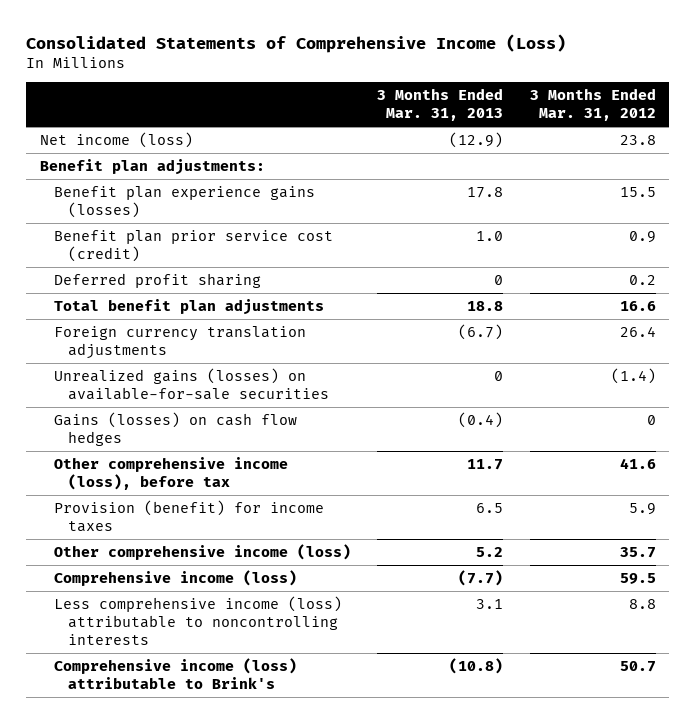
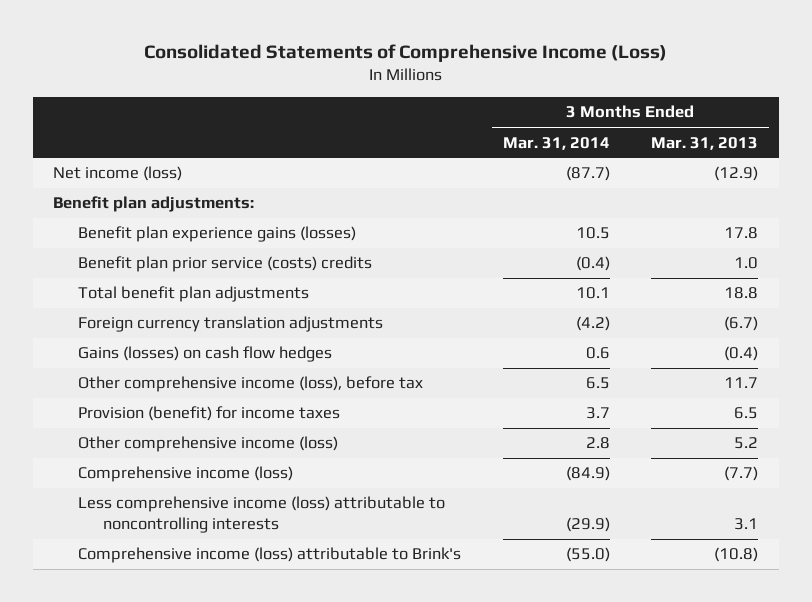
[529,88,656,122] 3 Months Ended Mar. 31, 2012 -> none
none -> [502,136,610,150] Mar. 31, 2014
[53,273,261,289] Deferred profit sharing -> none
[53,230,333,262] Benefit plan prior service cost (credit) -> [78,256,373,273] Benefit plan prior service (costs) credits
[53,368,329,400] Unrealized gains (losses) on available-for-sale securities -> none

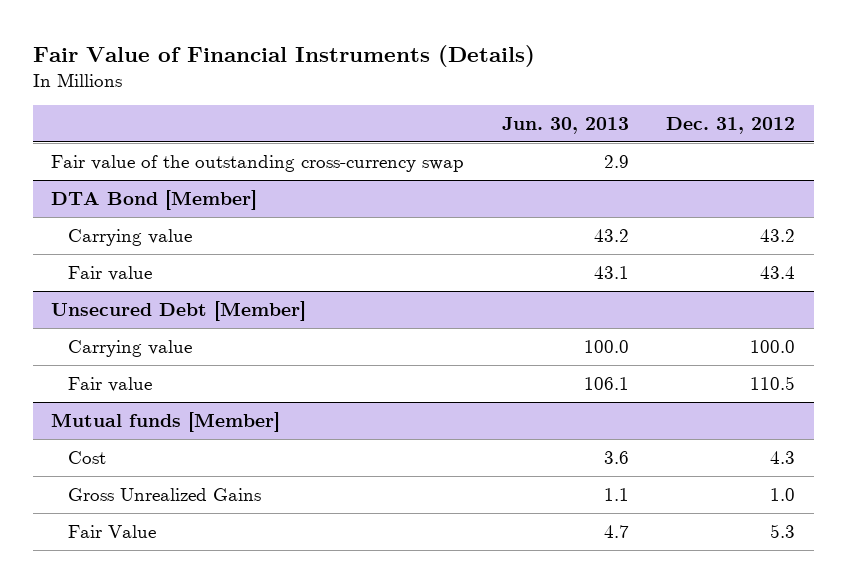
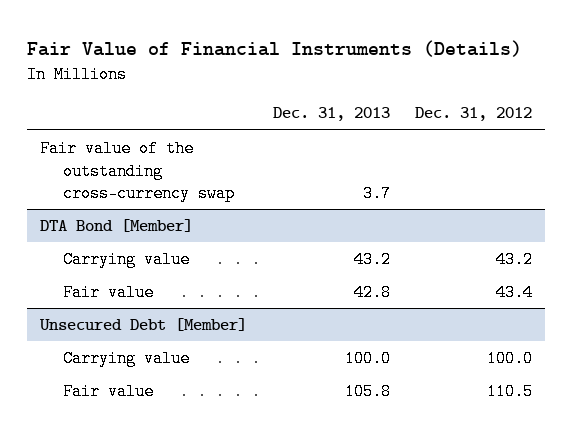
[501,116,629,134] Jun. 30, 2013 -> none
none -> [272,107,390,122] Dec. 31, 2013
[51,411,281,432] Mutual funds [Member] -> none
[68,450,107,464] Cost -> none
[68,487,262,501] Gross Unrealized Gains -> none
[68,524,157,538] Fair Value -> none

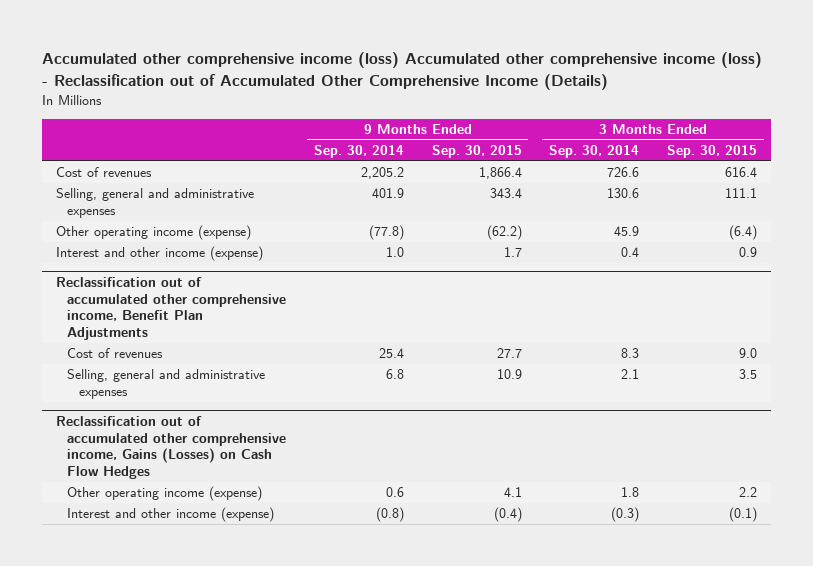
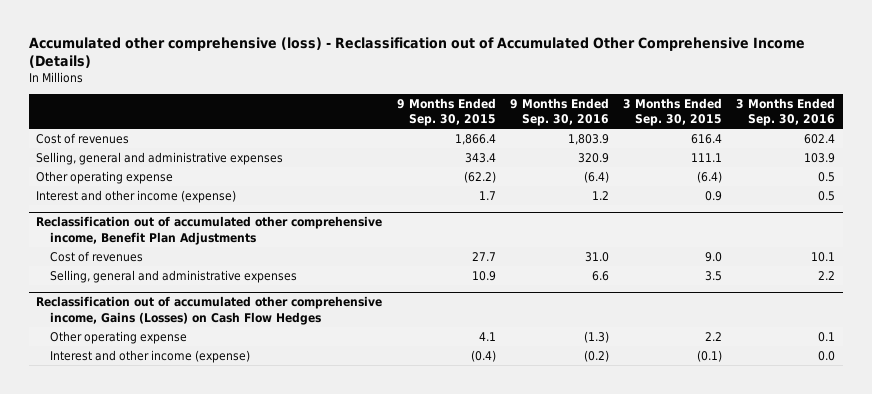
[42,52,763,90] Accumulated other comprehensive income (loss) Accumulated other comprehensive income (loss) - Reclassification out of Accumulated Other Comprehensive Income (Details) -> [29,36,806,69] Accumulated other comprehensive (loss) - Reclassification out of Accumulated Other Comprehensive Income (Details)
[313,145,404,159] Sep. 30, 2014 -> none
[549,145,640,159] Sep. 30, 2014 -> none
none -> [509,97,609,127] 9 Months Ended Sep. 30, 2016
none -> [736,97,836,127] 3 Months Ended Sep. 30, 2016
[56,225,252,241] Other operating income (expense) -> [36,170,174,184] Other operating expense
[67,486,263,502] Other operating income (expense) -> [49,330,187,344] Other operating expense

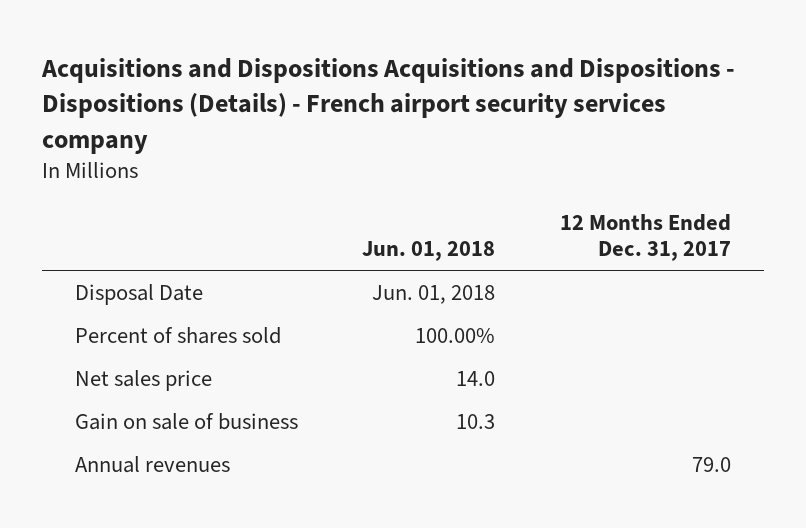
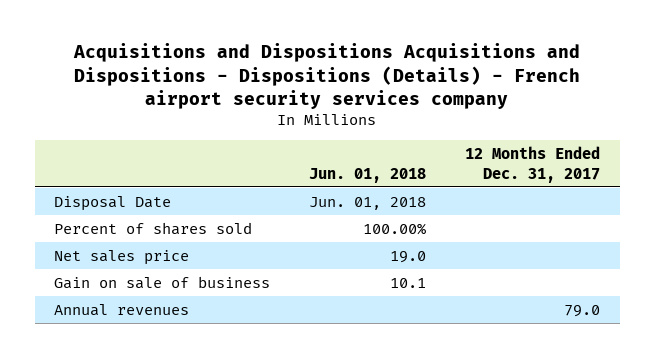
[456,370,496,386] 14.0 -> [390,250,427,263] 19.0
[456,413,496,429] 10.3 -> [390,277,427,288] 10.1

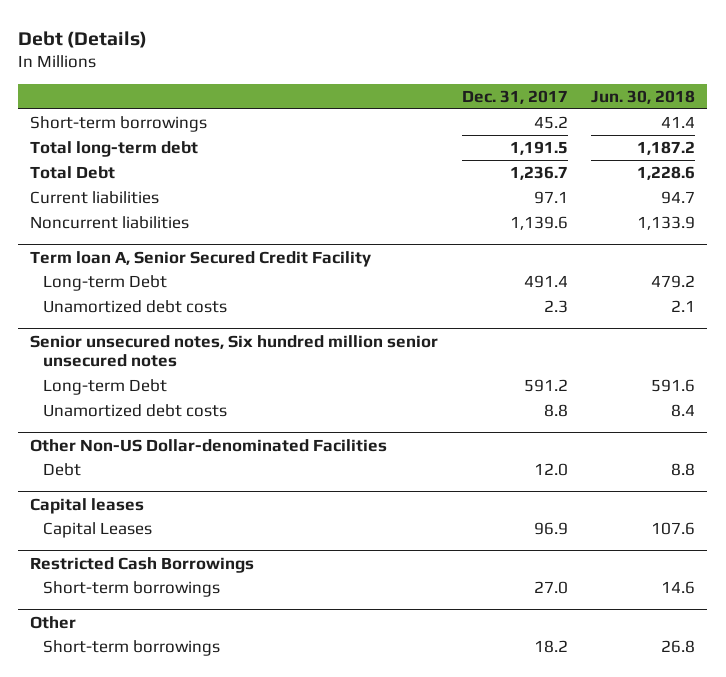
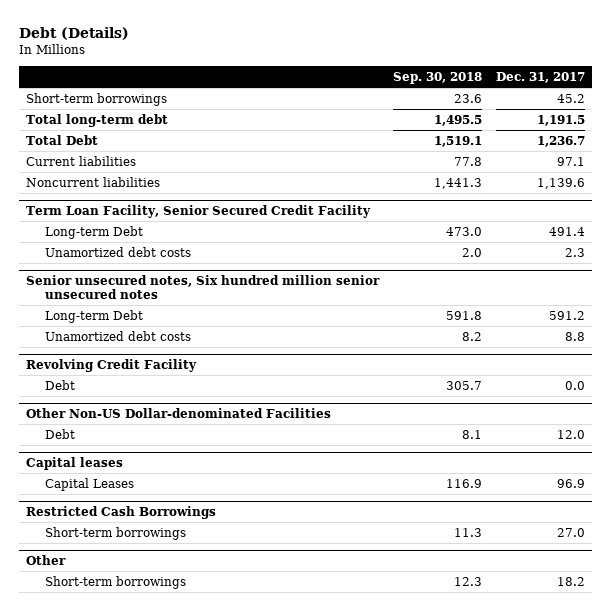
[591,89,696,104] Jun. 30, 2018 -> none
none -> [392,72,482,85] Sep. 30, 2018
[30,250,372,267] Term loan A, Senior Secured Credit Facility -> [25,204,371,218] Term Loan Facility, Senior Secured Credit Facility
none -> [25,358,197,372] Revolving Credit Facility
none -> [44,379,75,390] Debt

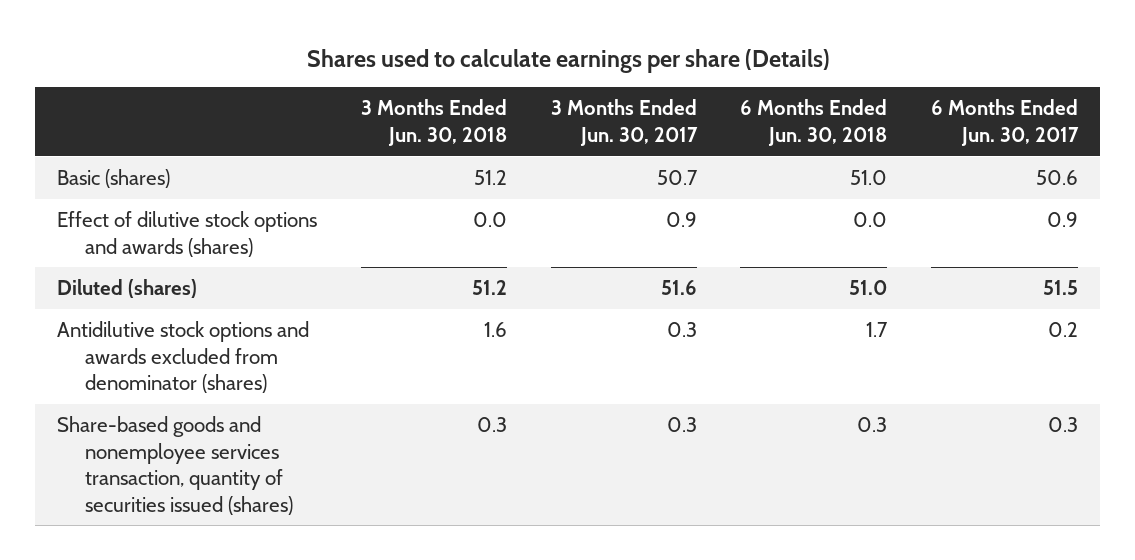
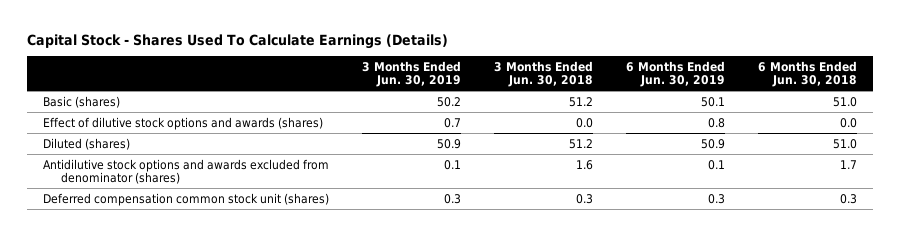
[306,48,830,73] Shares used to calculate earnings per share (Details) -> [26,33,448,49] Capital Stock - Shares Used To Calculate Earnings (Details)
[550,99,698,147] 3 Months Ended Jun. 30, 2017 -> none
[931,99,1080,147] 6 Months Ended Jun. 30, 2017 -> none
none -> [362,60,462,88] 3 Months Ended Jun. 30, 2019
none -> [626,60,726,88] 6 Months Ended Jun. 30, 2019
[56,415,294,515] Share-based goods and nonemployee services transaction, quantity of securities issued (shares) -> [43,192,330,206] Deferred compensation common stock unit (shares)

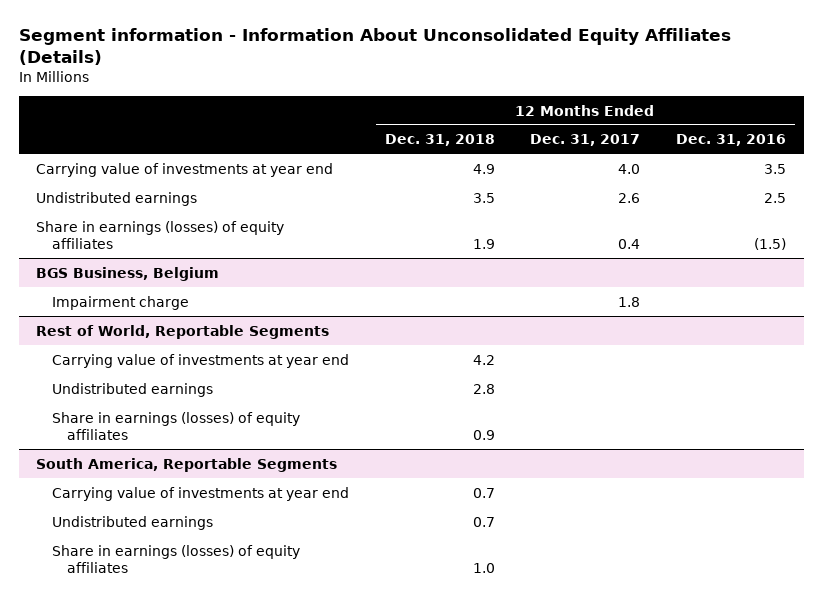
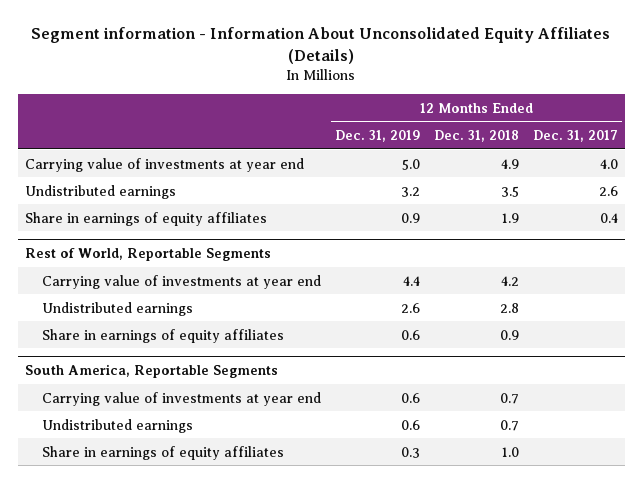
[675,134,786,147] Dec. 31, 2016 -> none
none -> [334,130,420,143] Dec. 31, 2019
[36,266,220,281] BGS Business, Belgium -> none
[51,295,189,310] Impairment charge -> none
[36,220,285,250] Share in earnings (losses) of equity affiliates -> [24,211,267,226] Share in earnings of equity affiliates
[51,411,300,441] Share in earnings (losses) of equity affiliates -> [41,328,284,343] Share in earnings of equity affiliates
[51,544,300,574] Share in earnings (losses) of equity affiliates -> [41,445,284,460] Share in earnings of equity affiliates

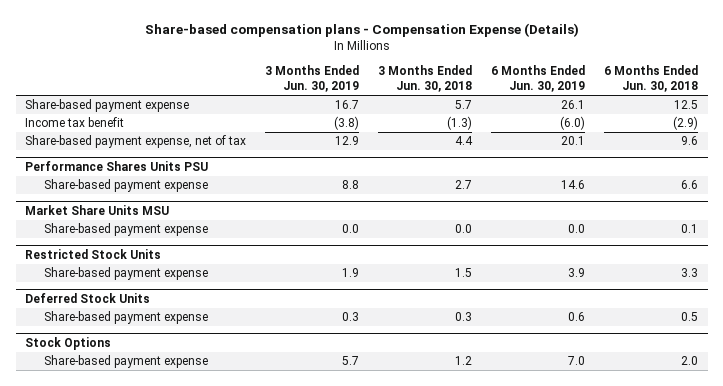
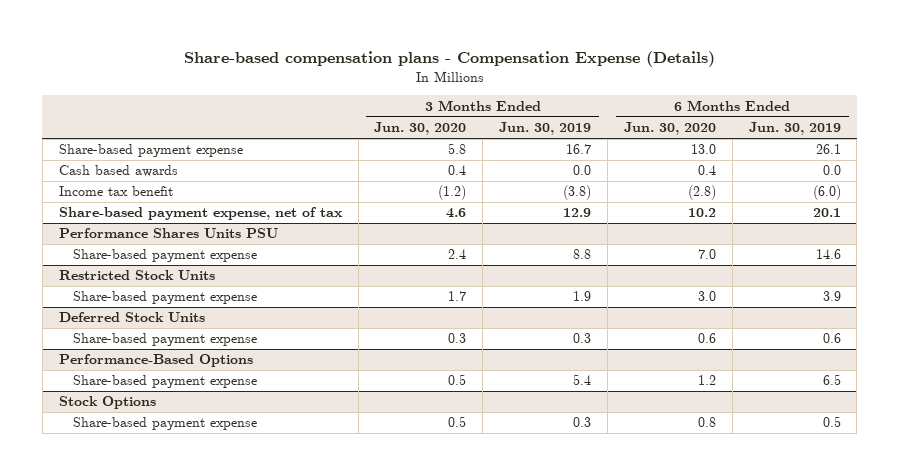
[378,65,473,93] 3 Months Ended Jun. 30, 2018 -> none
[604,65,699,93] 6 Months Ended Jun. 30, 2018 -> none
none -> [374,122,467,136] Jun. 30, 2020
none -> [623,122,716,136] Jun. 30, 2020
none -> [58,165,178,178] Cash based awards
[25,204,170,215] Market Share Units MSU -> none
[44,223,209,237] Share-based payment expense -> none
none -> [58,354,253,368] Performance-Based Options
none -> [73,375,258,389] Share-based payment expense
[342,356,360,366] 5.7 -> [573,417,592,428] 0.3
[568,356,586,366] 7.0 -> [822,416,841,428] 0.5

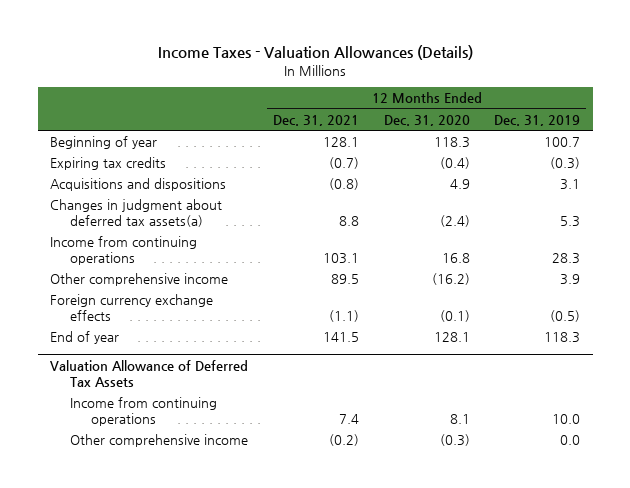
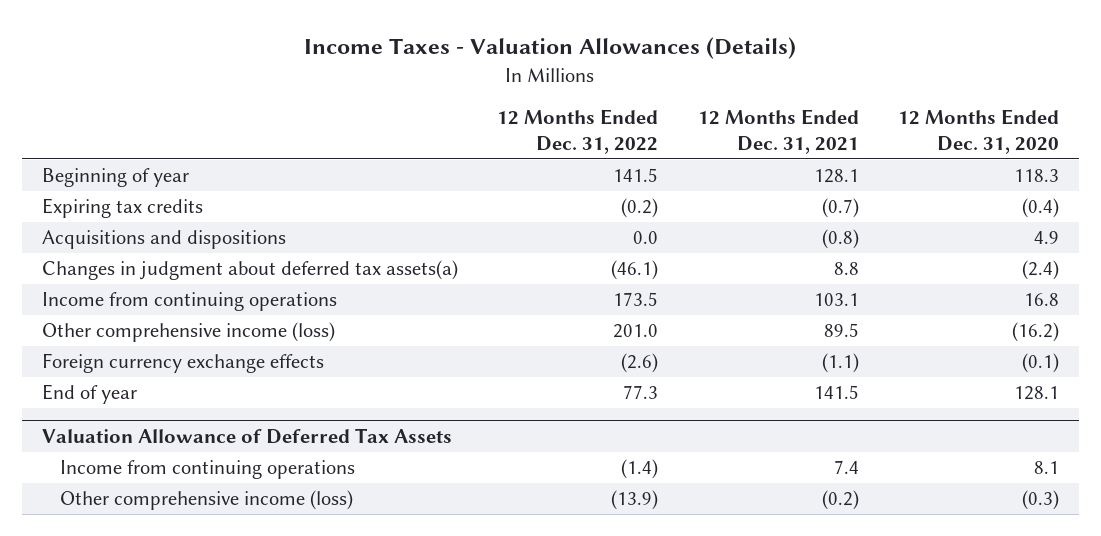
[494,114,581,126] Dec. 31, 2019 -> none
none -> [497,109,659,154] 12 Months Ended Dec. 31, 2022
[49,273,228,287] Other comprehensive income -> [42,322,336,343] Other comprehensive income (loss)
[70,434,249,448] Other comprehensive income -> [60,490,354,511] Other comprehensive income (loss)

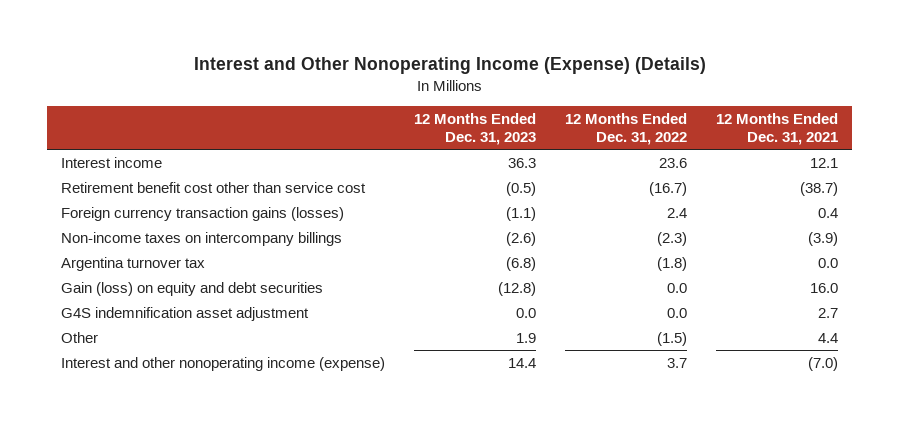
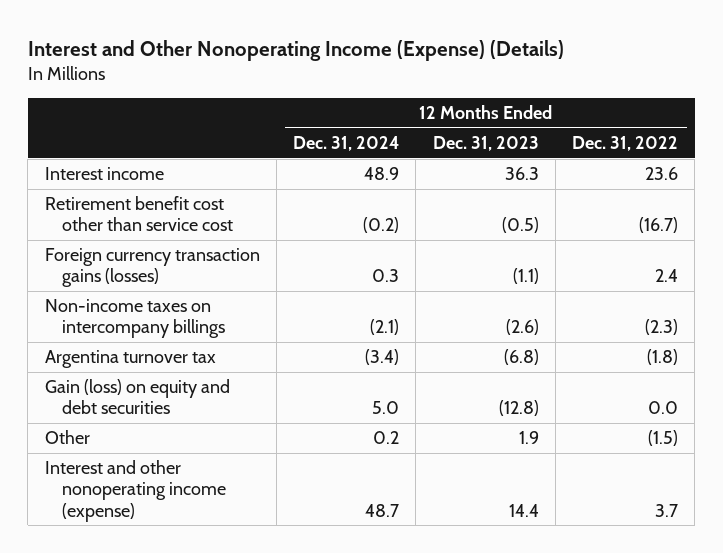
[715,112,838,145] 12 Months Ended Dec. 31, 2021 -> none
none -> [293,135,400,151] Dec. 31, 2024
[61,306,310,321] G4S indemnification asset adjustment -> none

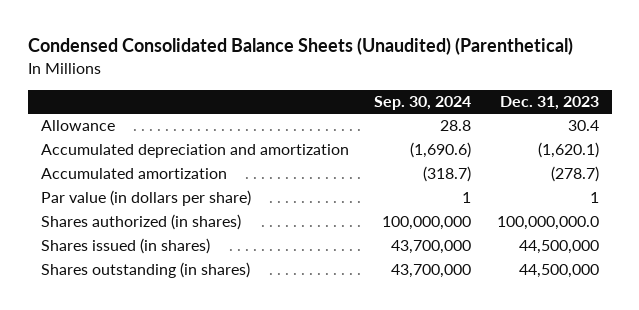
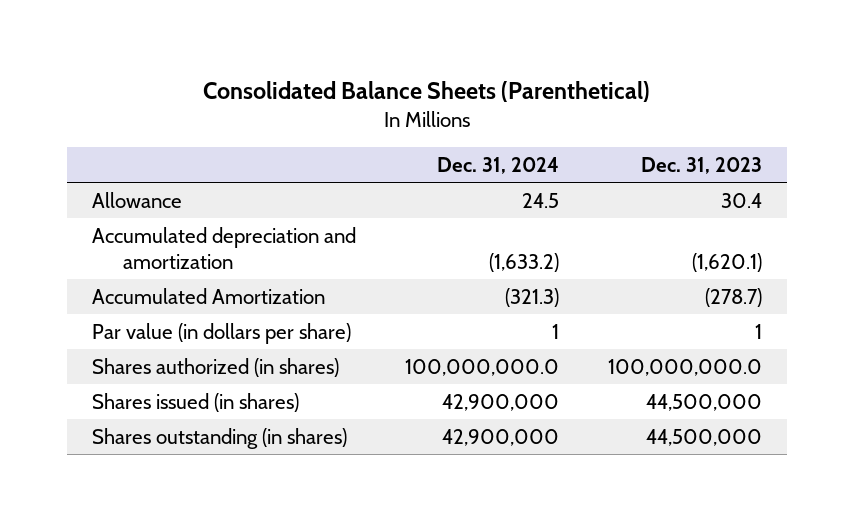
[27,37,573,56] Condensed Consolidated Balance Sheets (Unaudited) (Parenthetical) -> [202,80,650,102] Consolidated Balance Sheets (Parenthetical)
[374,95,472,110] Sep. 30, 2024 -> none
none -> [436,156,559,174] Dec. 31, 2024
[40,168,227,180] Accumulated amortization -> [91,287,325,304] Accumulated Amortization

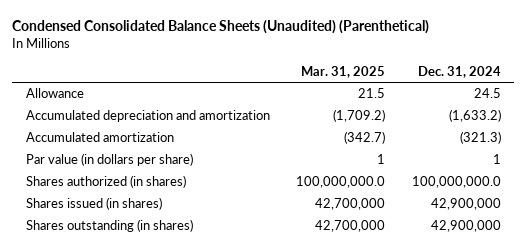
[202,80,650,102] Consolidated Balance Sheets (Parenthetical) -> [12,20,430,35] Condensed Consolidated Balance Sheets (Unaudited) (Parenthetical)
[641,156,763,174] Dec. 31, 2023 -> none
none -> [301,65,386,78] Mar. 31, 2025
[91,287,325,304] Accumulated Amortization -> [25,132,174,143] Accumulated amortization

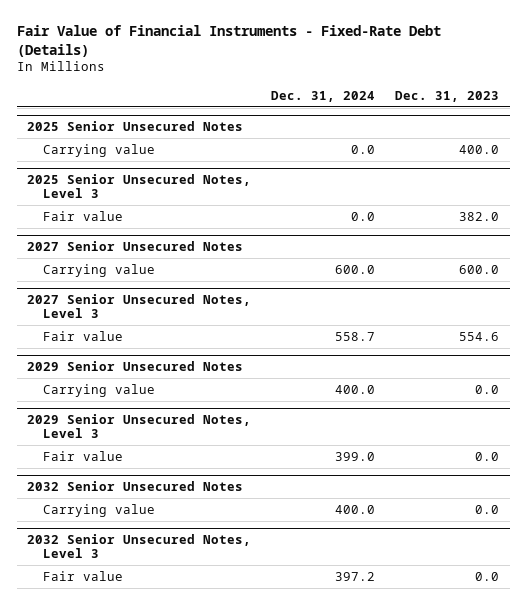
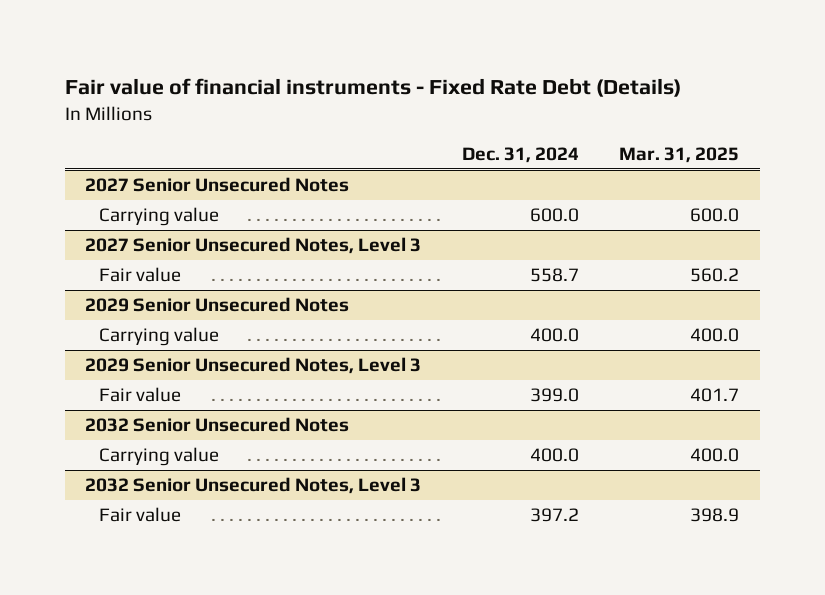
[16,24,441,57] Fair Value of Financial Instruments - Fixed-Rate Debt (Details) -> [64,78,681,98] Fair value of financial instruments - Fixed Rate Debt (Details)
[395,90,500,102] Dec. 31, 2023 -> none
none -> [619,146,740,163] Mar. 31, 2025
[26,121,243,132] 2025 Senior Unsecured Notes -> none
[42,143,155,157] Carrying value -> none
[26,174,251,199] 2025 Senior Unsecured Notes, Level 3 -> none
[42,210,123,221] Fair value -> none

